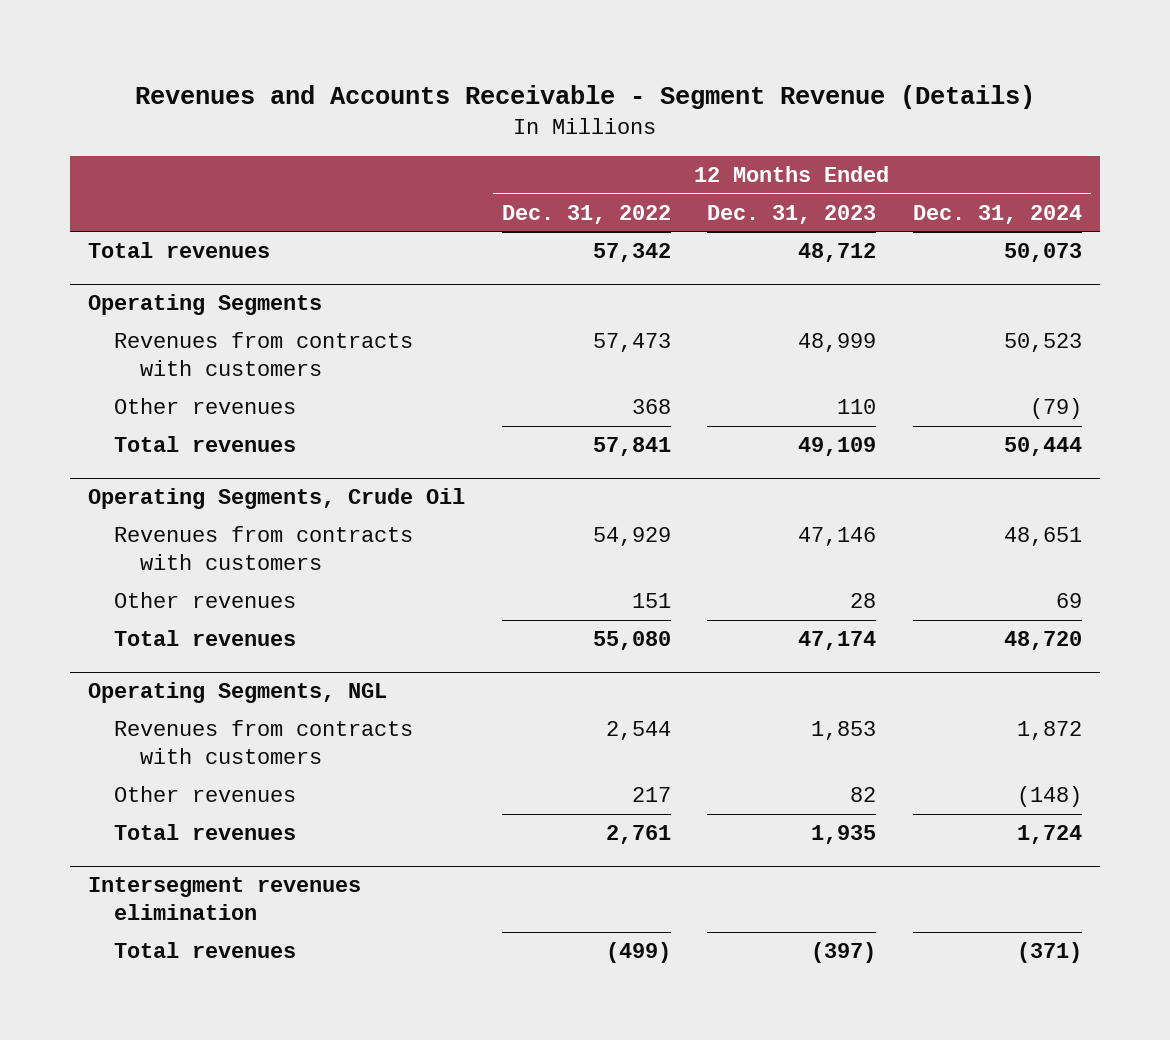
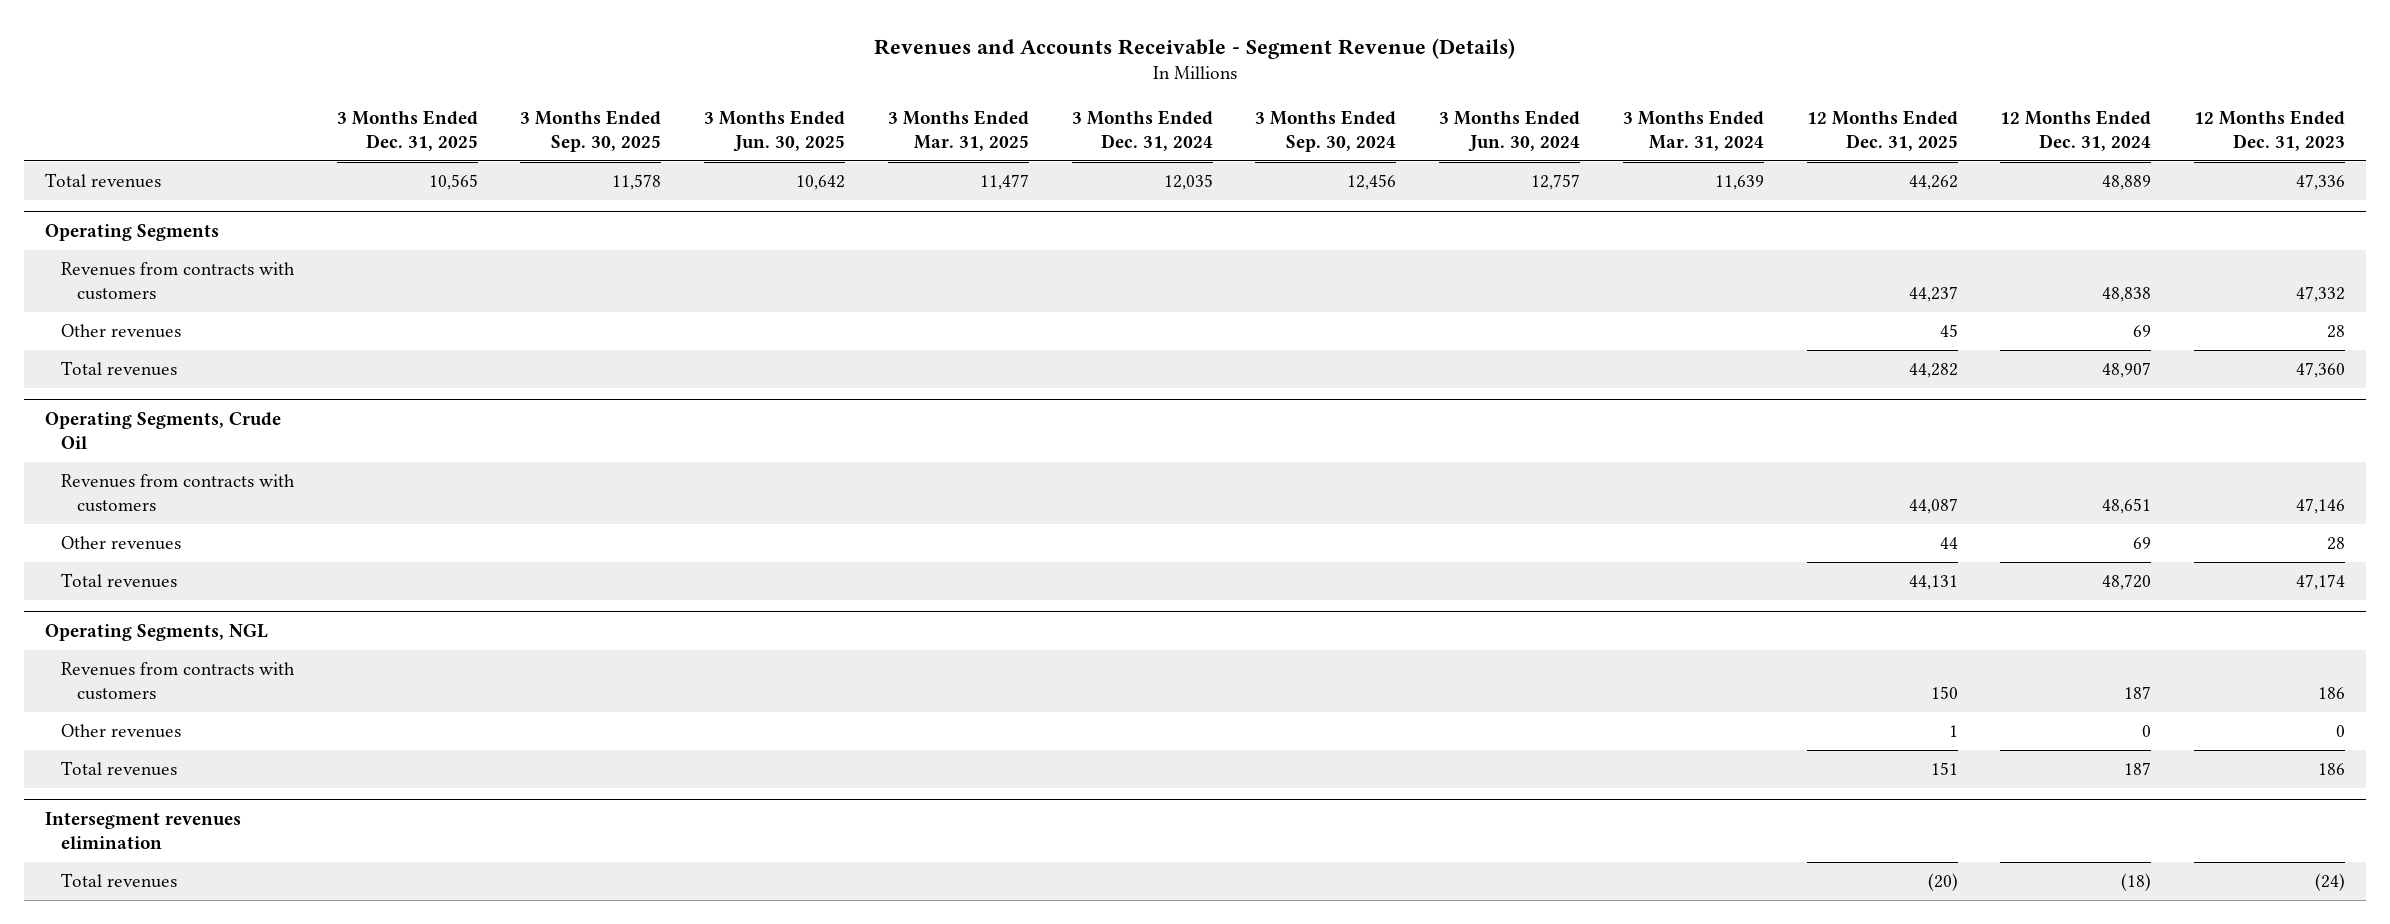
[501,204,671,224] Dec. 31, 2022 -> none
none -> [336,109,478,151] 3 Months Ended Dec. 31, 2025
none -> [520,109,662,152] 3 Months Ended Sep. 30, 2025
none -> [704,109,846,152] 3 Months Ended Jun. 30, 2025
none -> [887,109,1029,151] 3 Months Ended Mar. 31, 2025
none -> [1071,109,1213,151] 3 Months Ended Dec. 31, 2024
none -> [1255,109,1397,152] 3 Months Ended Sep. 30, 2024
none -> [1439,109,1581,152] 3 Months Ended Jun. 30, 2024
none -> [1622,109,1764,151] 3 Months Ended Mar. 31, 2024
none -> [1806,109,1958,151] 12 Months Ended Dec. 31, 2025
[798,243,877,263] 48,712 -> [2295,174,2345,191] 47,336
[1003,243,1082,263] 50,073 -> [2102,175,2152,191] 48,889
[798,333,877,353] 48,999 -> [2295,285,2345,302] 47,332
[1003,333,1082,353] 50,523 -> [2102,286,2152,302] 48,838
[837,399,877,415] 110 -> [2326,325,2345,339] 28
[1029,398,1082,420] (79) -> [2133,325,2152,338] 69
[798,437,877,457] 49,109 -> [2295,362,2345,379] 47,360
[1003,437,1082,457] 50,444 -> [2102,362,2152,379] 48,907
[811,721,877,741] 1,853 -> [2317,686,2345,699] 186
[1016,721,1082,741] 1,872 -> [2124,685,2152,699] 187
[850,787,877,803] 82 -> [2335,725,2345,738] 0
[1016,786,1082,808] (148) -> [2142,725,2152,738] 0
[811,825,877,845] 1,935 -> [2317,763,2345,776] 186
[1016,825,1082,845] 1,724 -> [2124,762,2152,776] 187
[811,942,877,964] (397) -> [2314,873,2345,892] (24)
[1016,942,1082,964] (371) -> [2121,873,2152,892] (18)

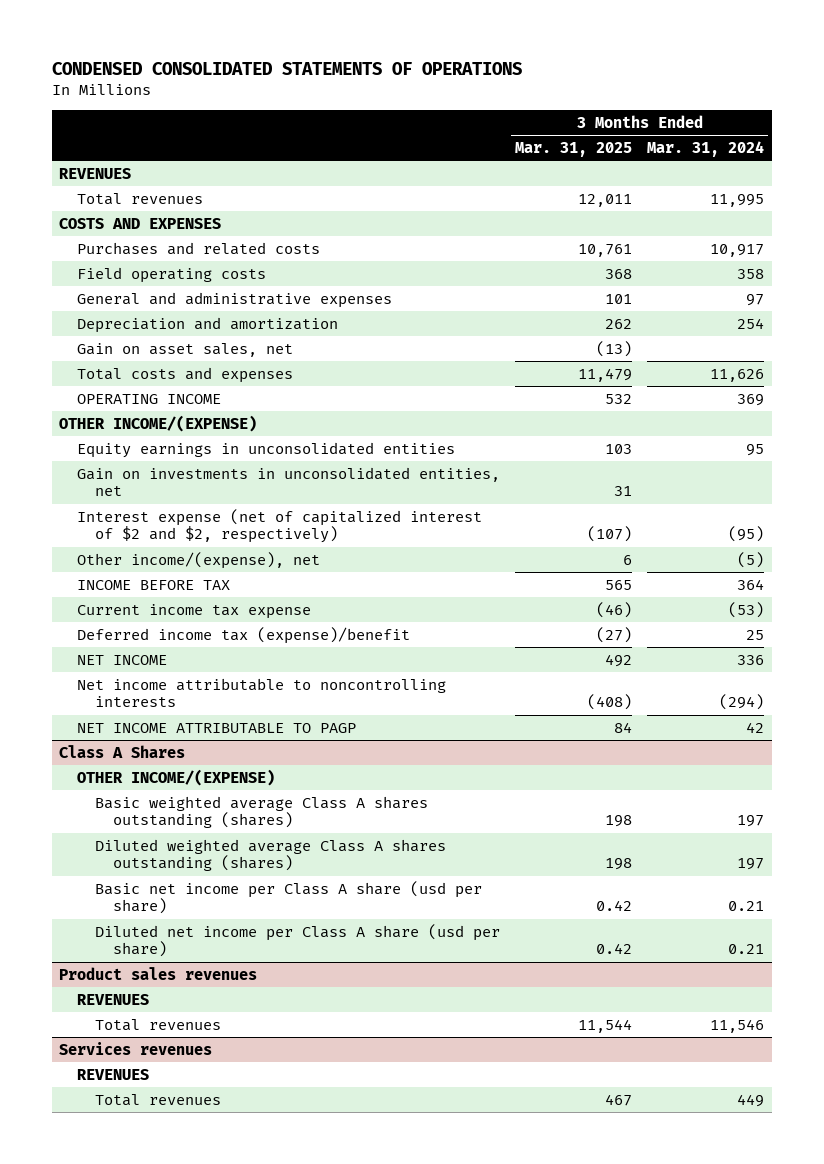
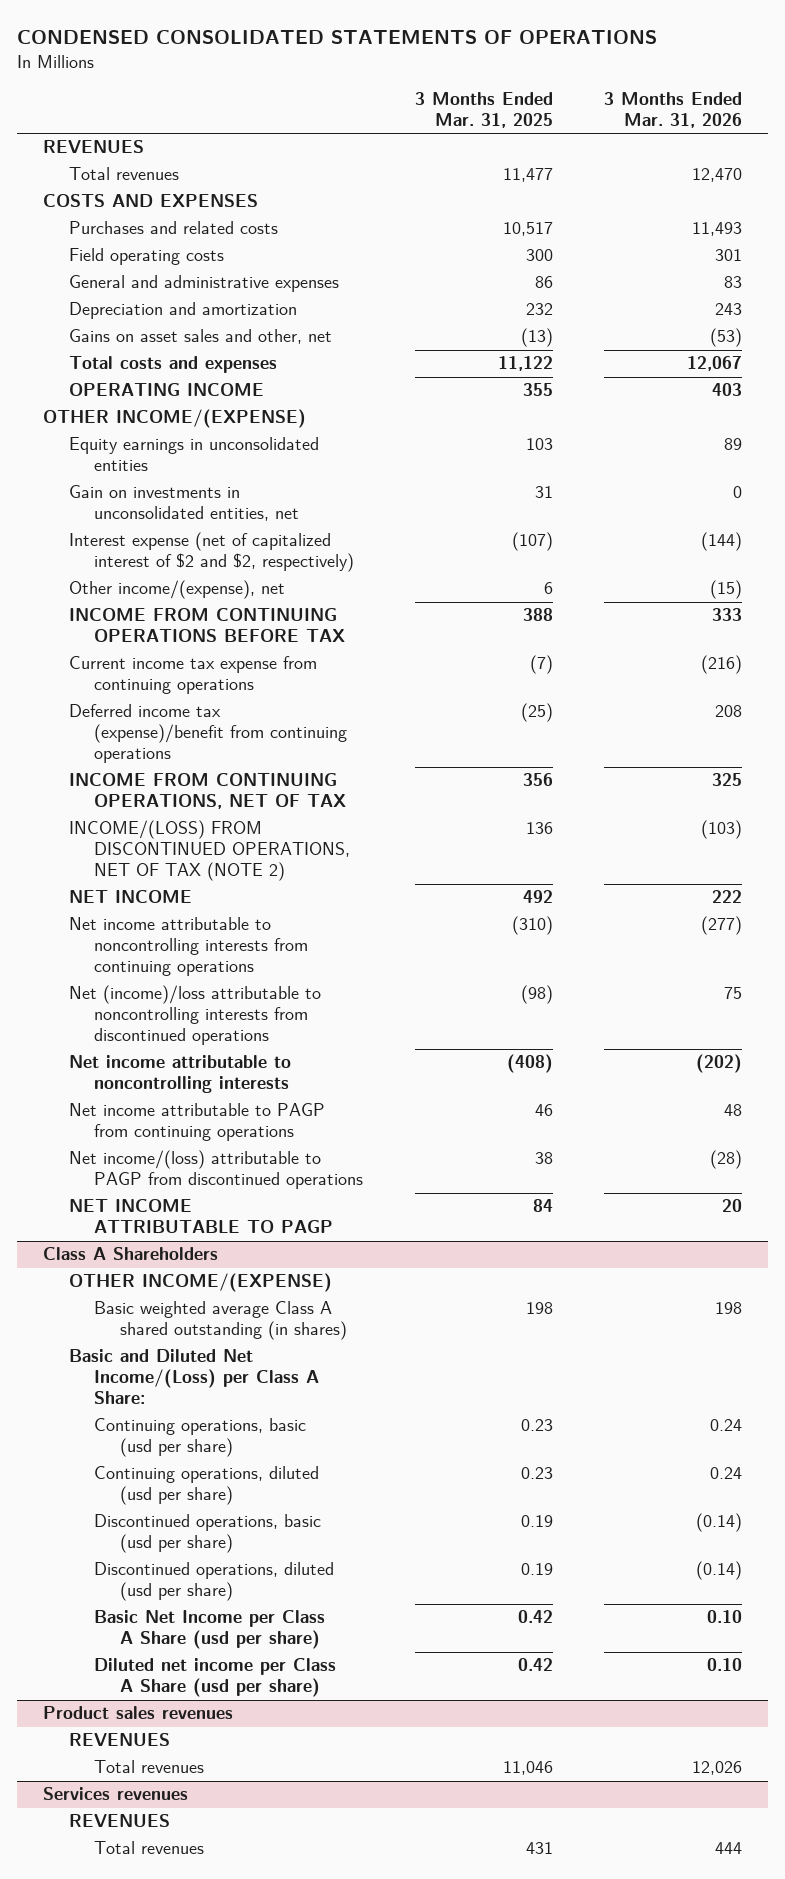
[647,140,765,157] Mar. 31, 2024 -> none
none -> [604,91,743,128] 3 Months Ended Mar. 31, 2026
[578,193,633,207] 12,011 -> [502,168,553,183] 11,477
[578,243,633,257] 10,761 -> [502,222,553,237] 10,517
[605,268,633,279] 368 -> [525,249,553,262] 300
[605,293,633,304] 101 -> [534,276,553,289] 86
[605,318,633,329] 262 -> [525,303,553,316] 232
[77,342,294,357] Gain on asset sales, net -> [68,329,332,345] Gains on asset sales and other, net
[578,367,633,382] 11,479 -> [497,356,553,372] 11,122
[605,393,633,404] 532 -> [522,383,553,397] 355
[77,579,231,590] INCOME BEFORE TAX -> [68,608,346,643] INCOME FROM CONTINUING OPERATIONS BEFORE TAX
[605,579,633,590] 565 -> [522,608,553,622] 388
[77,603,312,619] Current income tax expense -> [68,656,317,695] Current income tax expense from continuing operations
[596,601,633,618] (46) -> [529,655,553,675] (7)
[77,626,411,644] Deferred income tax (expense)/benefit -> [68,704,348,764] Deferred income tax (expense)/benefit from continuing operations
[596,626,633,643] (27) -> [520,703,553,723] (25)
none -> [68,773,347,810] INCOME FROM CONTINUING OPERATIONS, NET OF TAX
none -> [68,820,351,882] INCOME/(LOSS) FROM DISCONTINUED OPERATIONS, NET OF TAX (NOTE 2)
none -> [68,917,309,977] Net income attributable to noncontrolling interests from continuing operations
none -> [68,985,321,1046] Net (income)/loss attributable to noncontrolling interests from discontinued operations
none -> [68,1103,325,1142] Net income attributable to PAGP from continuing operations
none -> [68,1150,364,1190] Net income/(loss) attributable to PAGP from discontinued operations
[59,744,186,758] Class A Shares -> [42,1247,218,1261] Class A Shareholders
[94,838,446,872] Diluted weighted average Class A shares outstanding (shares) -> none
[94,795,428,829] Basic weighted average Class A shares outstanding (shares) -> [94,1301,348,1341] Basic weighted average Class A shared outstanding (in shares)
none -> [68,1349,320,1405] Basic and Diluted Net Income/(Loss) per Class A Share:
none -> [94,1418,307,1458] Continuing operations, basic (usd per share)
none -> [94,1466,320,1506] Continuing operations, diluted (usd per share)
none -> [94,1514,322,1554] Discontinued operations, basic (usd per share)
none -> [94,1562,335,1602] Discontinued operations, diluted (usd per share)
[94,880,482,915] Basic net income per Class A share (usd per share) -> [94,1610,326,1650] Basic Net Income per Class A Share (usd per share)
[94,923,500,958] Diluted net income per Class A share (usd per share) -> [94,1658,337,1698] Diluted net income per Class A Share (usd per share)
[578,1018,633,1033] 11,544 -> [502,1761,553,1776] 11,046
[605,1093,633,1106] 467 -> [525,1842,553,1855] 431

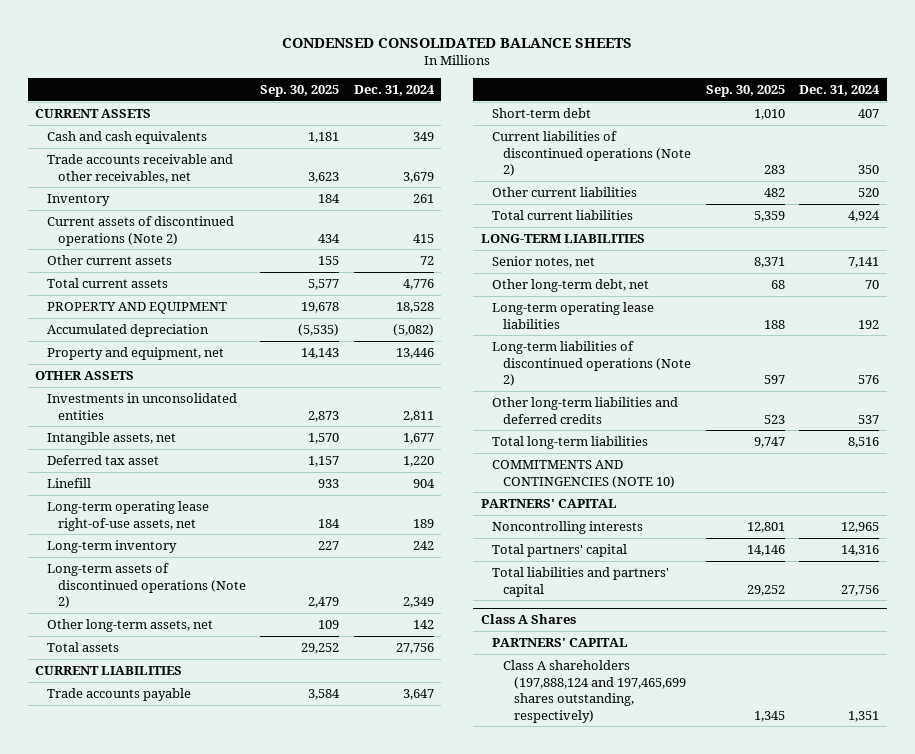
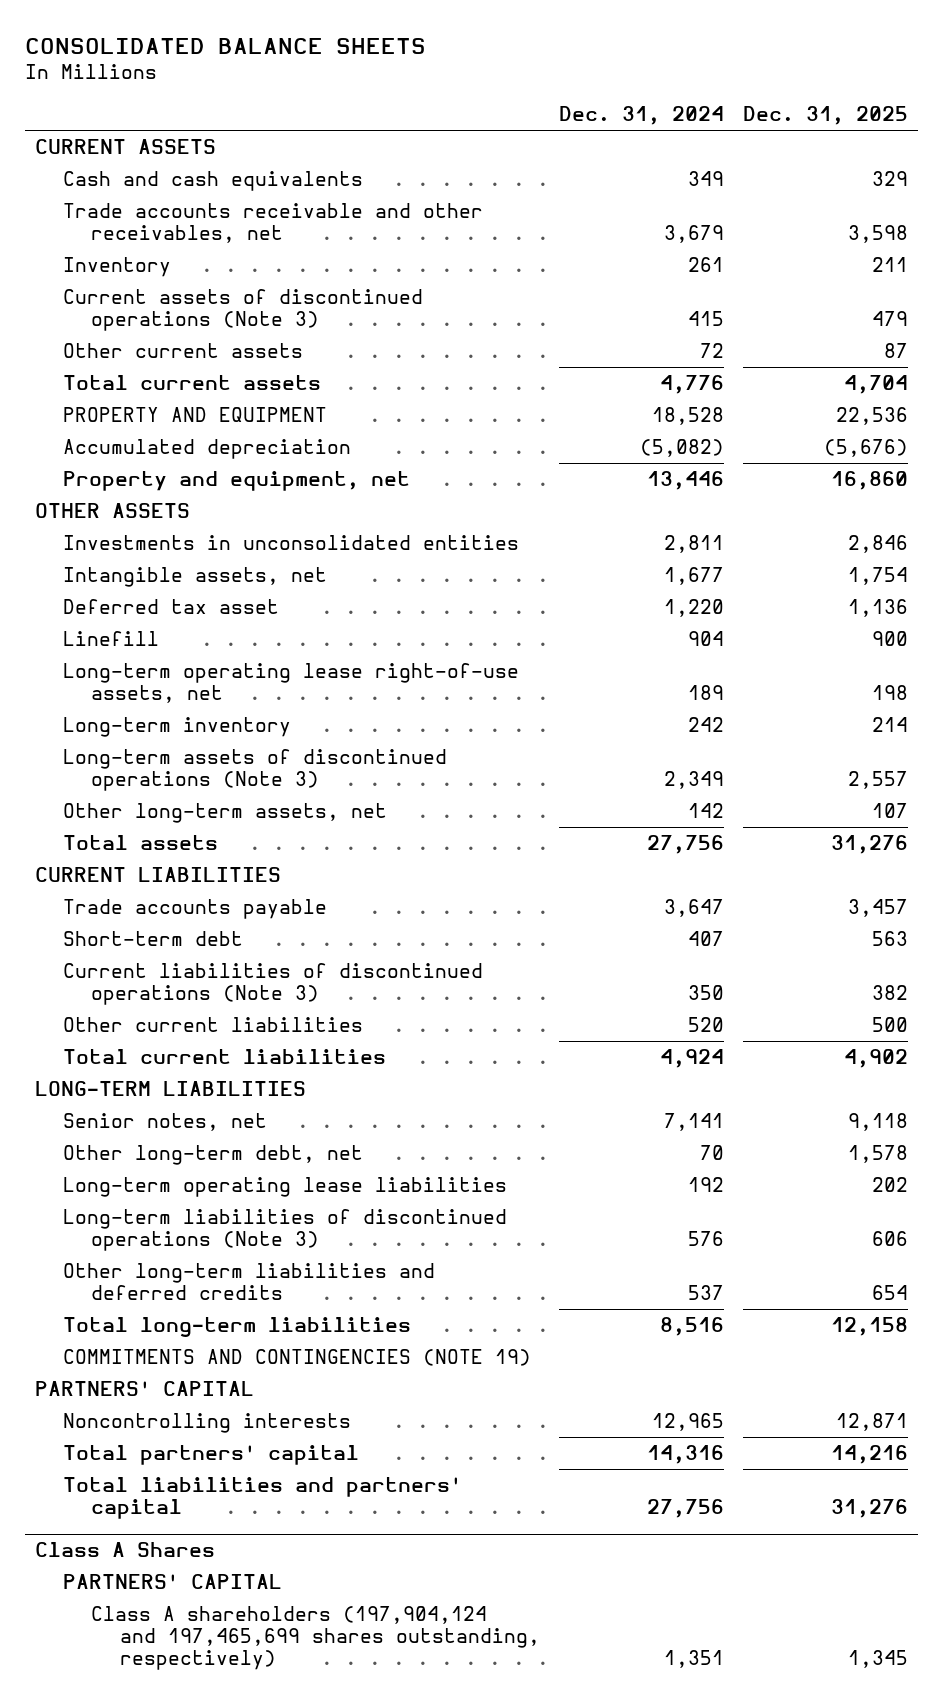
[282,37,633,48] CONDENSED CONSOLIDATED BALANCE SHEETS -> [24,38,426,55] CONSOLIDATED BALANCE SHEETS
[260,84,340,97] Sep. 30, 2025 -> none
none -> [743,106,909,126] Dec. 31, 2025
[46,215,234,246] Current assets of discontinued operations (Note 2) -> [62,289,423,332] Current assets of discontinued operations (Note 3)
[46,562,246,609] Long-term assets of discontinued operations (Note 2) -> [62,749,447,792] Long-term assets of discontinued operations (Note 3)
[491,130,691,177] Current liabilities of discontinued operations (Note 2) -> [62,963,483,1006] Current liabilities of discontinued operations (Note 3)
[491,340,691,387] Long-term liabilities of discontinued operations (Note 2) -> [62,1209,507,1252] Long-term liabilities of discontinued operations (Note 3)
[491,459,675,488] COMMITMENTS AND CONTINGENCIES (NOTE 10) -> [62,1349,531,1367] COMMITMENTS AND CONTINGENCIES (NOTE 19)
[502,659,687,723] Class A shareholders (197,888,124 and 197,465,699 shares outstanding, respectively) -> [91,1606,540,1671] Class A shareholders (197,904,124 and 197,465,699 shares outstanding, respectively)

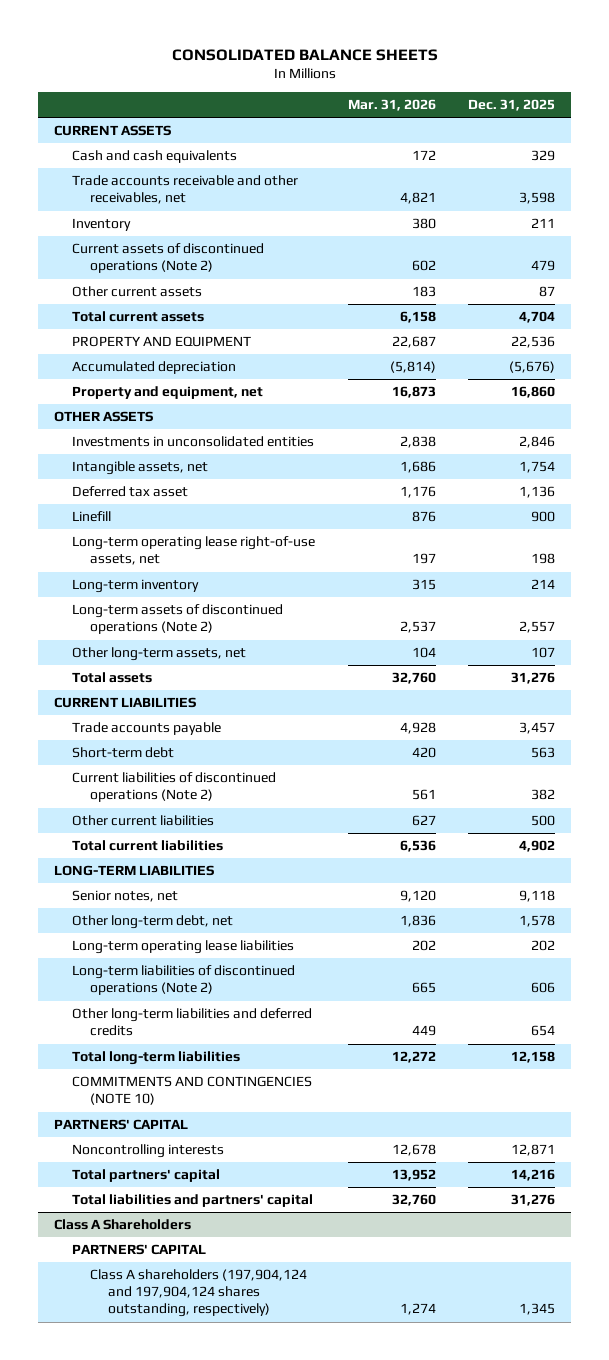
[558,106,724,126] Dec. 31, 2024 -> none
none -> [347,99,436,112] Mar. 31, 2026
[62,289,423,332] Current assets of discontinued operations (Note 3) -> [72,243,265,274] Current assets of discontinued operations (Note 2)
[62,749,447,792] Long-term assets of discontinued operations (Note 3) -> [72,604,284,635] Long-term assets of discontinued operations (Note 2)
[62,963,483,1006] Current liabilities of discontinued operations (Note 3) -> [72,772,277,803] Current liabilities of discontinued operations (Note 2)
[62,1209,507,1252] Long-term liabilities of discontinued operations (Note 3) -> [72,965,296,996] Long-term liabilities of discontinued operations (Note 2)
[62,1349,531,1367] COMMITMENTS AND CONTINGENCIES (NOTE 19) -> [72,1076,313,1106] COMMITMENTS AND CONTINGENCIES (NOTE 10)
[34,1542,215,1558] Class A Shares -> [54,1219,192,1231] Class A Shareholders
[91,1606,540,1671] Class A shareholders (197,904,124 and 197,465,699 shares outstanding, respectively) -> [90,1269,308,1318] Class A shareholders (197,904,124 and 197,904,124 shares outstanding, respectively)

